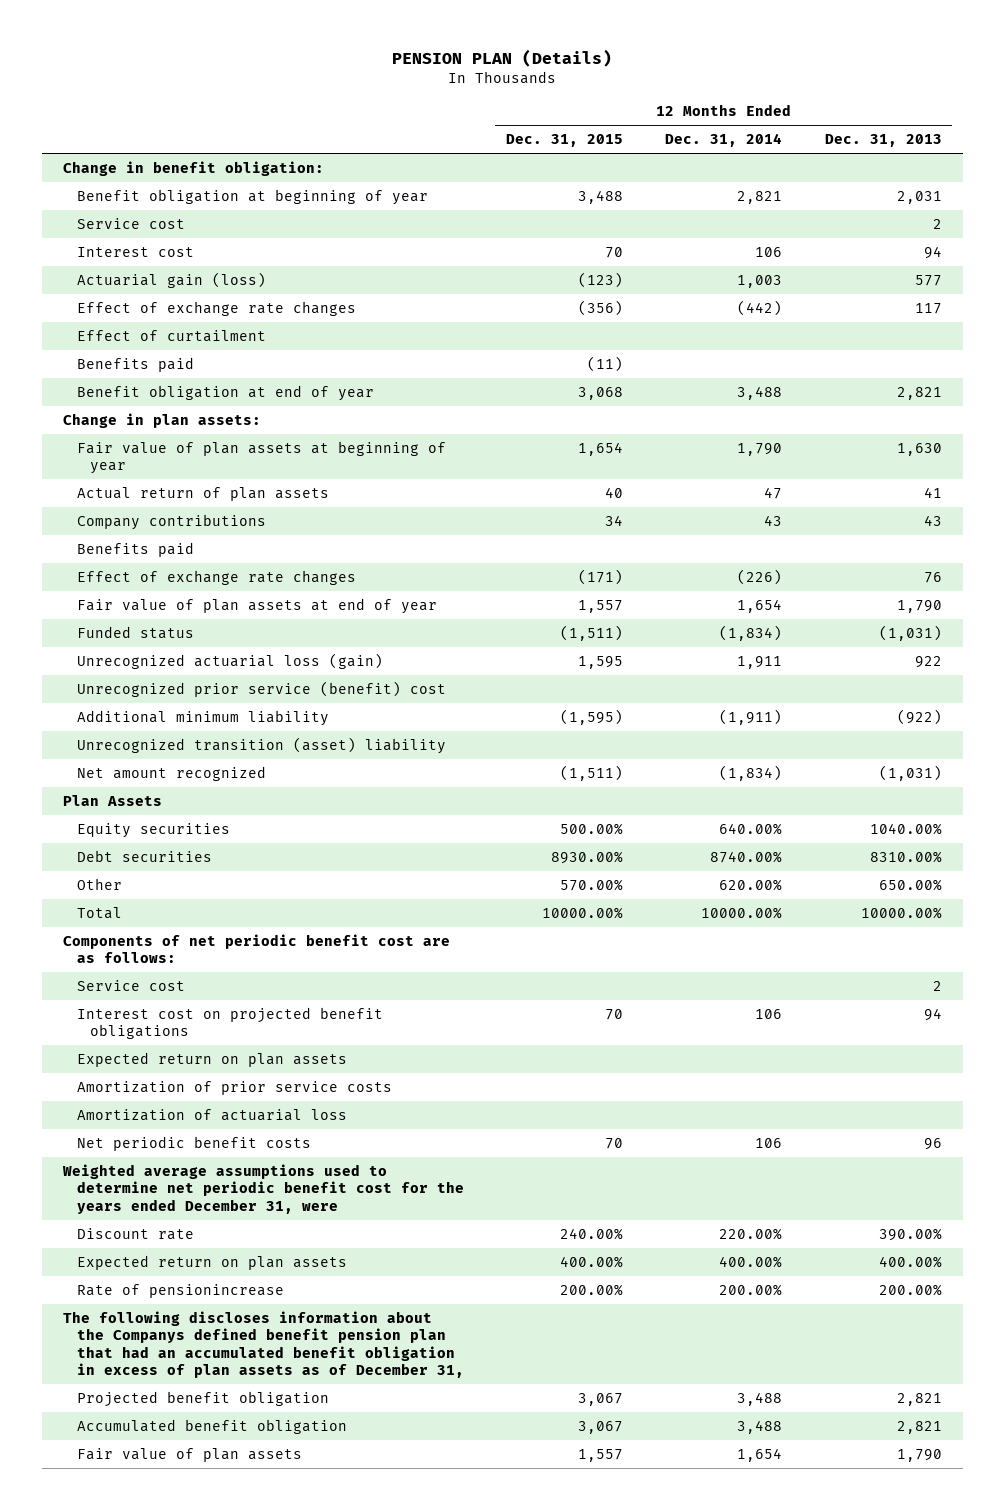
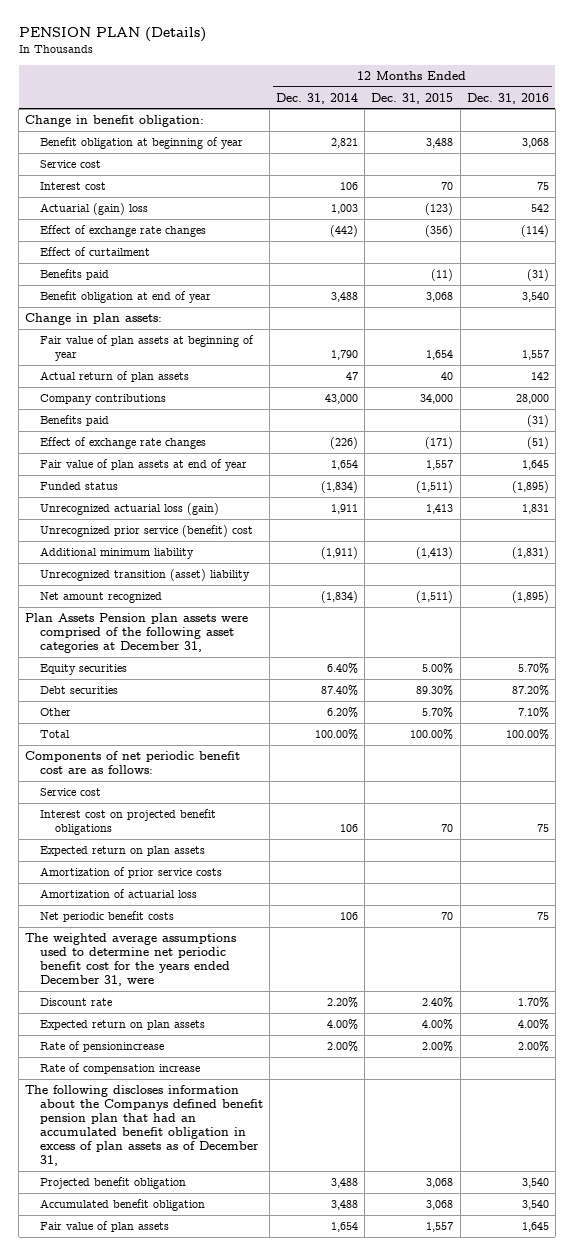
[824,134,942,148] Dec. 31, 2013 -> none
none -> [466,92,549,104] Dec. 31, 2016
[76,271,266,288] Actuarial gain (loss) -> [40,202,149,215] Actuarial (gain) loss
[605,514,624,526] 34 -> [420,393,454,404] 34,000
[764,514,783,526] 43 -> [325,393,359,404] 43,000
[578,655,624,669] 1,595 -> [426,503,454,514] 1,413
[560,708,624,725] (1,595) -> [416,546,454,559] (1,413)
[63,794,163,806] Plan Assets -> [25,612,249,653] Plan Assets Pension plan assets were comprised of the following asset categories at December 31,
[560,822,624,835] 500.00% -> [422,662,454,674] 5.00%
[719,822,783,835] 640.00% -> [327,662,359,674] 6.40%
[551,850,624,864] 8930.00% -> [416,684,454,696] 89.30%
[710,850,783,863] 8740.00% -> [321,684,359,696] 87.40%
[560,878,624,891] 570.00% -> [422,706,454,718] 5.70%
[719,878,783,891] 620.00% -> [327,706,359,718] 6.20%
[542,906,624,919] 10000.00% -> [410,728,454,740] 100.00%
[701,906,783,919] 10000.00% -> [315,728,359,740] 100.00%
[62,1163,464,1214] Weighted average assumptions used to determine net periodic benefit cost for the years ended December 31, were -> [25,932,237,986] The weighted average assumptions used to determine net periodic benefit cost for the years ended December 31, were
[560,1227,624,1240] 240.00% -> [422,996,454,1008] 2.40%
[719,1227,783,1240] 220.00% -> [327,996,359,1008] 2.20%
[560,1255,624,1268] 400.00% -> [422,1018,454,1030] 4.00%
[719,1255,783,1268] 400.00% -> [327,1018,359,1030] 4.00%
[560,1283,624,1296] 200.00% -> [422,1040,454,1052] 2.00%
[719,1283,783,1296] 200.00% -> [327,1040,359,1052] 2.00%
none -> [40,1062,201,1074] Rate of compensation increase
[578,1392,624,1406] 3,067 -> [426,1177,454,1188] 3,068
[578,1420,624,1434] 3,067 -> [426,1199,454,1210] 3,068

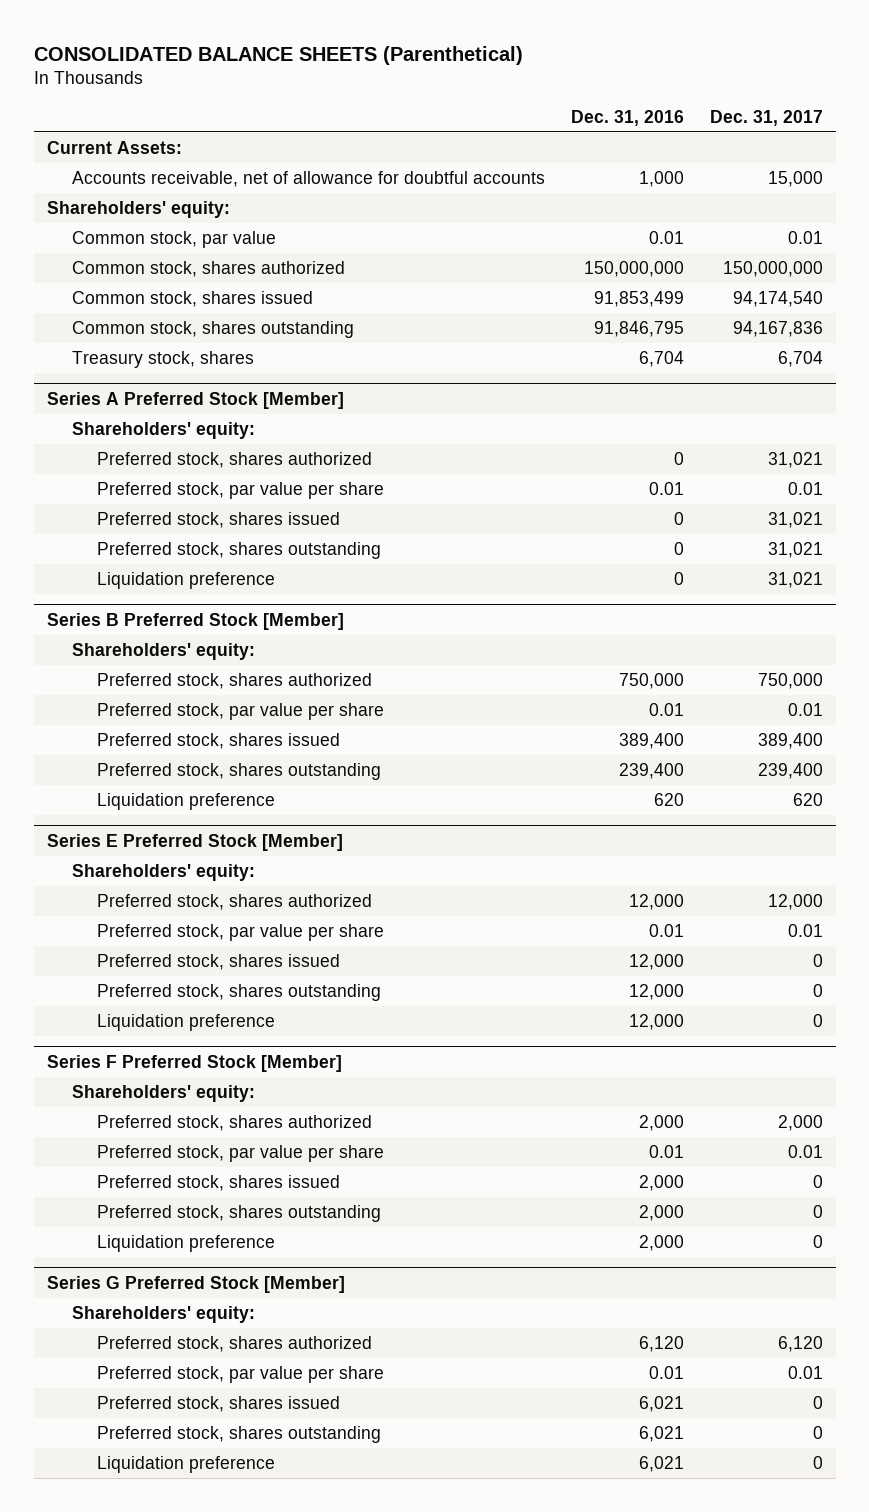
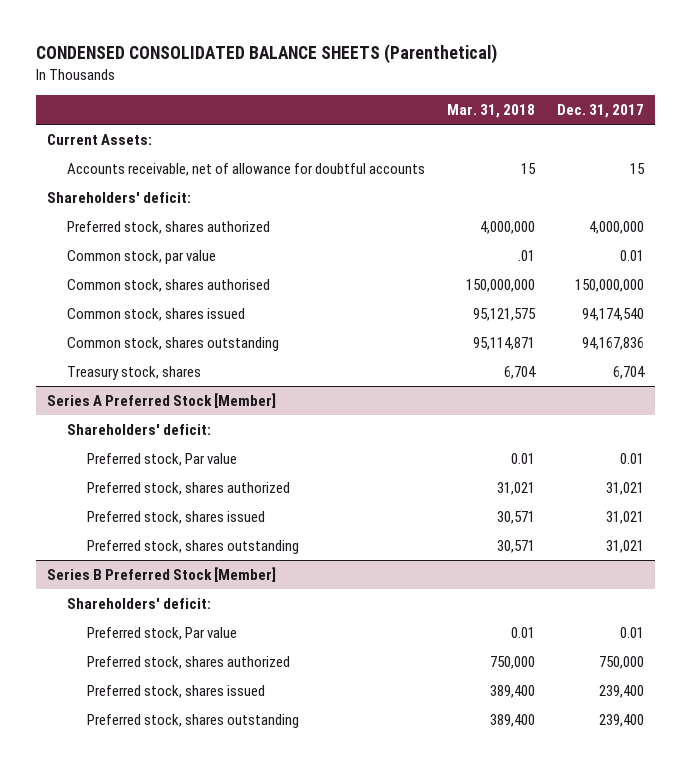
[33,45,523,65] CONSOLIDATED BALANCE SHEETS (Parenthetical) -> [35,44,497,65] CONDENSED CONSOLIDATED BALANCE SHEETS (Parenthetical)
[570,109,684,126] Dec. 31, 2016 -> none
none -> [446,103,535,118] Mar. 31, 2018
[767,171,823,188] 15,000 -> [629,163,645,175] 15
[46,201,230,219] Shareholders' equity: -> [46,192,191,204] Shareholders' deficit:
none -> [66,221,270,235] Preferred stock, shares authorized
[71,261,345,278] Common stock, shares authorized -> [66,279,270,293] Common stock, shares authorised
[71,422,255,440] Shareholders' equity: -> [66,424,211,436] Shareholders' deficit:
none -> [86,453,237,467] Preferred stock, Par value
[96,482,384,500] Preferred stock, par value per share -> none
[96,572,275,590] Liquidation preference -> none
[71,643,255,661] Shareholders' equity: -> [66,598,211,610] Shareholders' deficit:
none -> [86,627,237,641] Preferred stock, Par value
[96,703,384,721] Preferred stock, par value per share -> none
[757,733,823,750] 389,400 -> [598,685,644,699] 239,400
[96,793,275,811] Liquidation preference -> none
[46,833,343,851] Series E Preferred Stock [Member] -> none
[71,864,255,882] Shareholders' equity: -> none
[96,894,372,911] Preferred stock, shares authorized -> none
[96,924,384,942] Preferred stock, par value per share -> none
[96,954,340,971] Preferred stock, shares issued -> none
[96,984,381,1002] Preferred stock, shares outstanding -> none
[96,1014,275,1032] Liquidation preference -> none
[46,1054,342,1072] Series F Preferred Stock [Member] -> none
[71,1085,255,1103] Shareholders' equity: -> none
[96,1115,372,1132] Preferred stock, shares authorized -> none
[96,1145,384,1163] Preferred stock, par value per share -> none
[96,1175,340,1192] Preferred stock, shares issued -> none
[96,1205,381,1223] Preferred stock, shares outstanding -> none
[96,1235,275,1253] Liquidation preference -> none
[46,1275,345,1293] Series G Preferred Stock [Member] -> none
[71,1306,255,1324] Shareholders' equity: -> none
[96,1336,372,1353] Preferred stock, shares authorized -> none
[96,1366,384,1384] Preferred stock, par value per share -> none
[96,1396,340,1413] Preferred stock, shares issued -> none
[96,1426,381,1444] Preferred stock, shares outstanding -> none
[96,1456,275,1474] Liquidation preference -> none

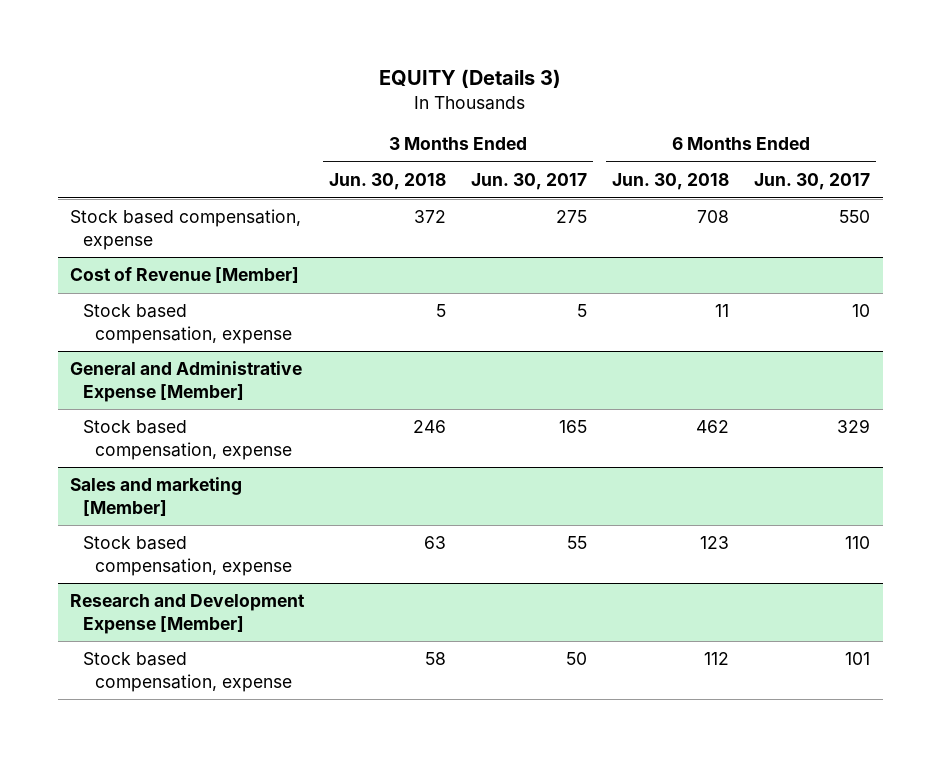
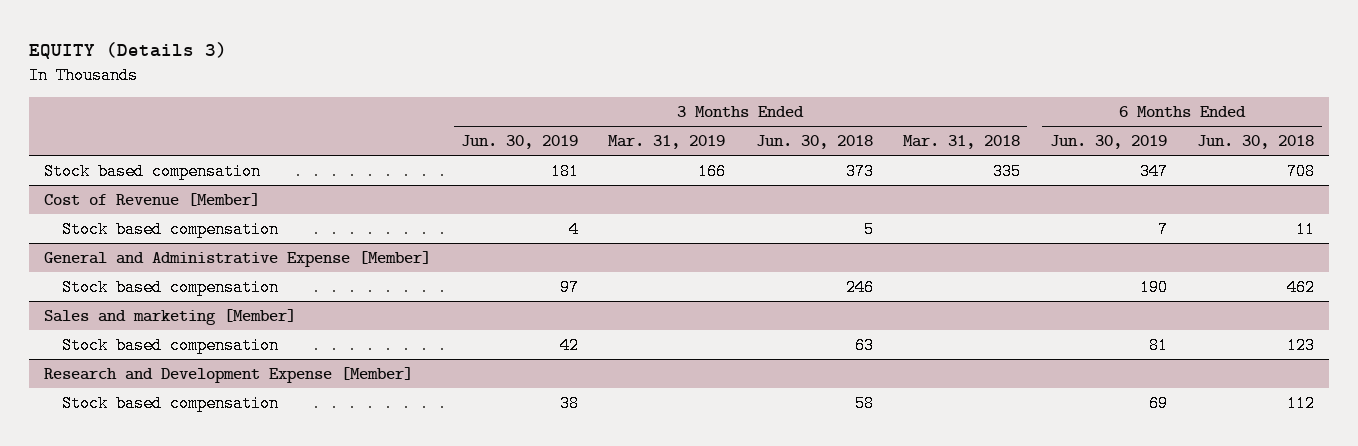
[471,173,588,191] Jun. 30, 2017 -> none
[754,173,871,191] Jun. 30, 2017 -> none
none -> [461,135,579,150] Jun. 30, 2019
none -> [608,135,726,150] Mar. 31, 2019
none -> [902,135,1020,150] Mar. 31, 2018
none -> [1049,135,1167,150] Jun. 30, 2019
[70,209,302,250] Stock based compensation, expense -> [44,162,262,180] Stock based compensation
[414,210,447,224] 372 -> [845,162,874,180] 373
[82,304,293,344] Stock based compensation, expense -> [61,220,279,238] Stock based compensation
[82,420,293,460] Stock based compensation, expense -> [61,278,279,296] Stock based compensation
[82,536,293,576] Stock based compensation, expense -> [61,336,279,354] Stock based compensation
[82,652,293,692] Stock based compensation, expense -> [61,394,279,412] Stock based compensation

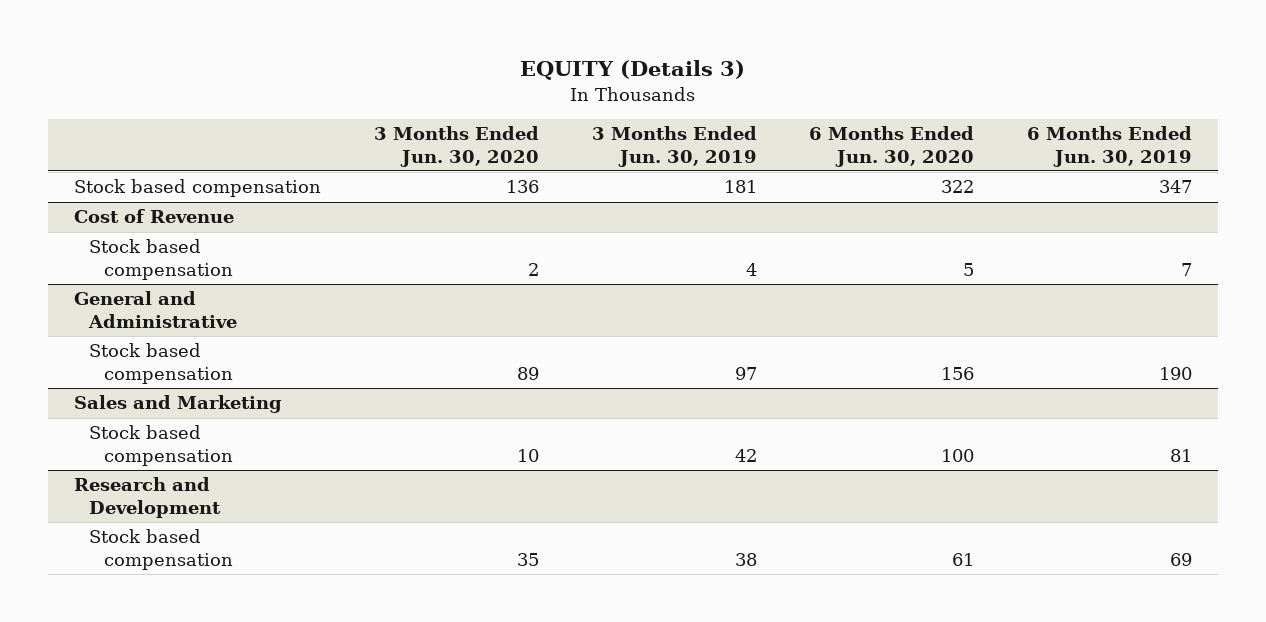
[608,135,726,150] Mar. 31, 2019 -> none
[755,135,873,150] Jun. 30, 2018 -> none
[902,135,1020,150] Mar. 31, 2018 -> none
[1197,135,1315,150] Jun. 30, 2018 -> none
none -> [374,126,540,167] 3 Months Ended Jun. 30, 2020
none -> [809,126,975,167] 6 Months Ended Jun. 30, 2020
[44,192,261,206] Cost of Revenue [Member] -> [74,209,235,224] Cost of Revenue
[44,250,432,267] General and Administrative Expense [Member] -> [74,291,238,328] General and Administrative
[44,308,297,325] Sales and marketing [Member] -> [74,395,283,414] Sales and Marketing
[44,366,414,383] Research and Development Expense [Member] -> [74,477,222,518] Research and Development

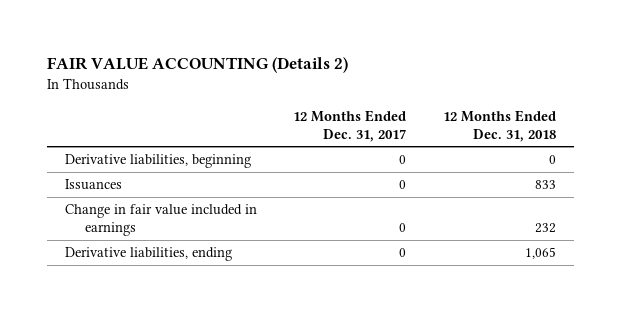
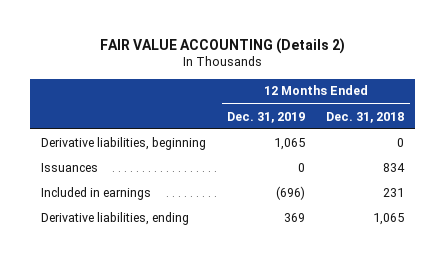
[293,109,407,142] 12 Months Ended Dec. 31, 2017 -> none
none -> [227,111,306,123] Dec. 31, 2019
[534,180,556,190] 833 -> [383,162,406,172] 834
[64,204,257,237] Change in fair value included in earnings -> [40,186,151,200] Included in earnings
[534,223,556,234] 232 -> [383,187,405,197] 231

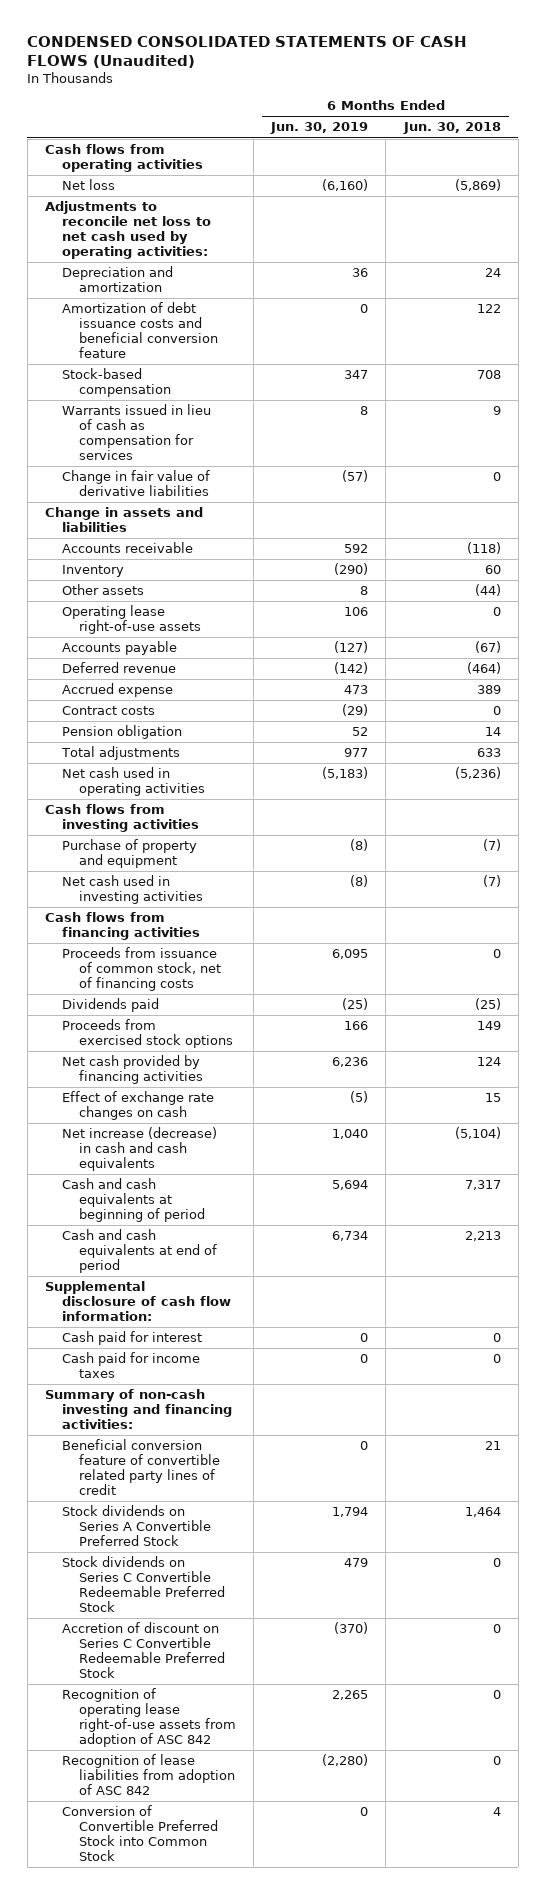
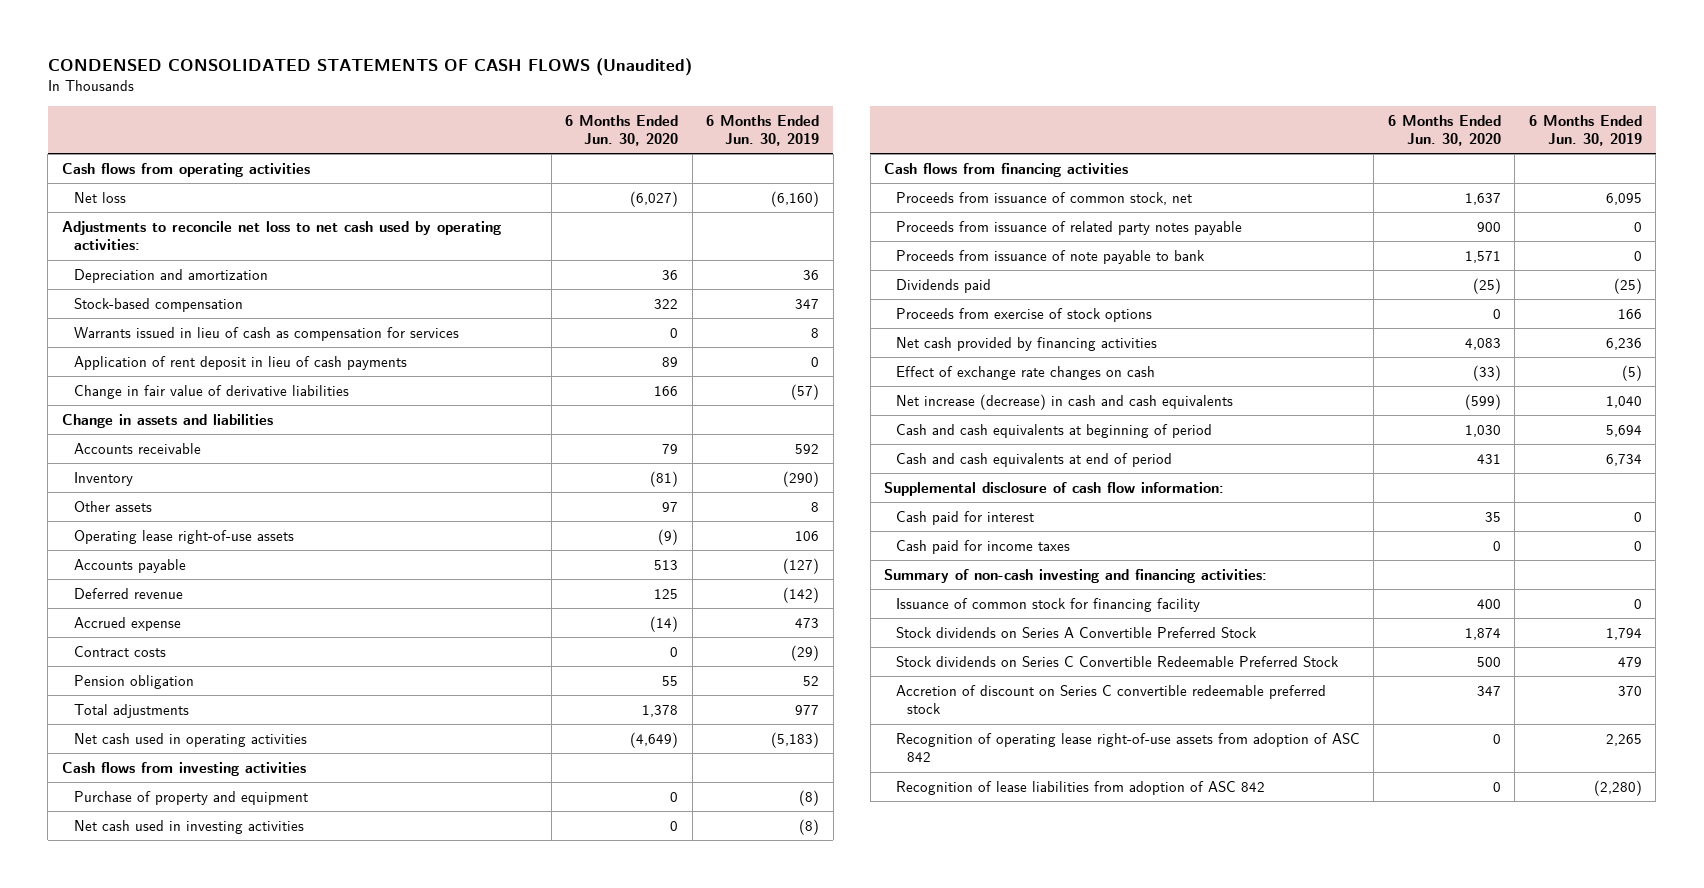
[402,122,501,135] Jun. 30, 2018 -> none
none -> [565,114,679,146] 6 Months Ended Jun. 30, 2020
[61,302,218,359] Amortization of debt issuance costs and beneficial conversion feature -> none
none -> [73,355,407,370] Application of rent deposit in lieu of cash payments
[61,947,221,992] Proceeds from issuance of common stock, net of financing costs -> [895,191,1192,205] Proceeds from issuance of common stock, net
none -> [895,220,1242,235] Proceeds from issuance of related party notes payable
none -> [895,249,1205,264] Proceeds from issuance of note payable to bank
[61,1019,233,1049] Proceeds from exercised stock options -> [895,307,1152,322] Proceeds from exercise of stock options
[61,1439,220,1496] Beneficial conversion feature of convertible related party lines of credit -> none
none -> [895,597,1200,612] Issuance of common stock for financing facility
[61,1622,225,1679] Accretion of discount on Series C Convertible Redeemable Preferred Stock -> [895,684,1326,715] Accretion of discount on Series C convertible redeemable preferred stock
[334,1622,369,1635] (370) -> [1617,685,1642,696] 370
[61,1805,218,1862] Conversion of Convertible Preferred Stock into Common Stock -> none

